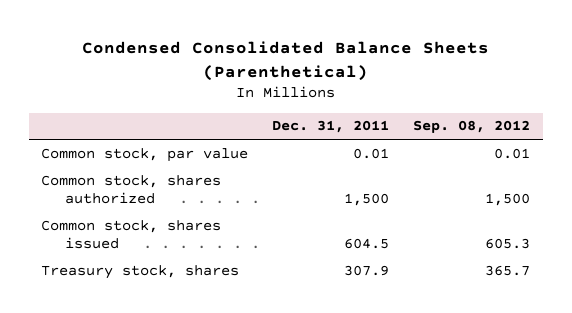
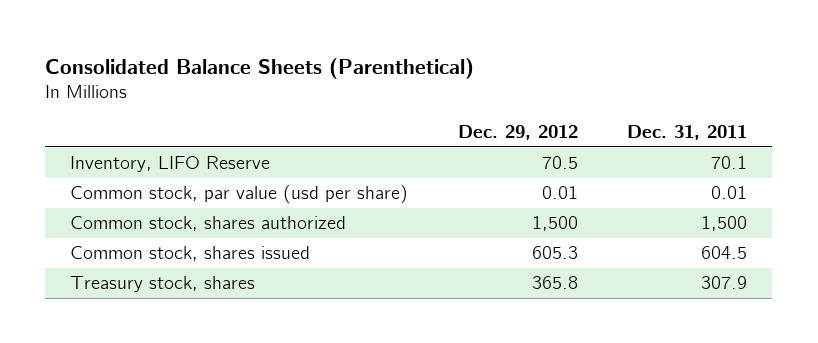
[81,40,489,81] Condensed Consolidated Balance Sheets (Parenthetical) -> [45,57,475,79] Consolidated Balance Sheets (Parenthetical)
[413,120,531,134] Sep. 08, 2012 -> none
none -> [457,124,578,140] Dec. 29, 2012
none -> [70,156,271,173] Inventory, LIFO Reserve
[41,147,249,162] Common stock, par value -> [70,184,409,205] Common stock, par value (usd per share)

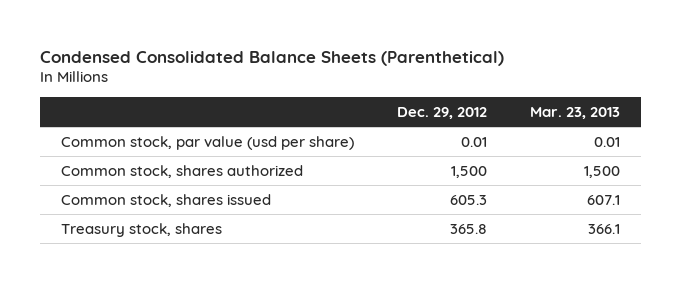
[45,57,475,79] Consolidated Balance Sheets (Parenthetical) -> [39,50,504,66] Condensed Consolidated Balance Sheets (Parenthetical)
[627,124,748,140] Dec. 31, 2011 -> none
none -> [529,106,620,119] Mar. 23, 2013
[70,156,271,173] Inventory, LIFO Reserve -> none

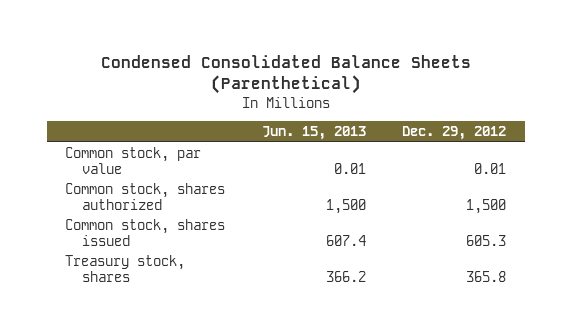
[529,106,620,119] Mar. 23, 2013 -> none
none -> [261,126,366,141] Jun. 15, 2013
[61,135,355,150] Common stock, par value (usd per share) -> [65,147,202,174] Common stock, par value

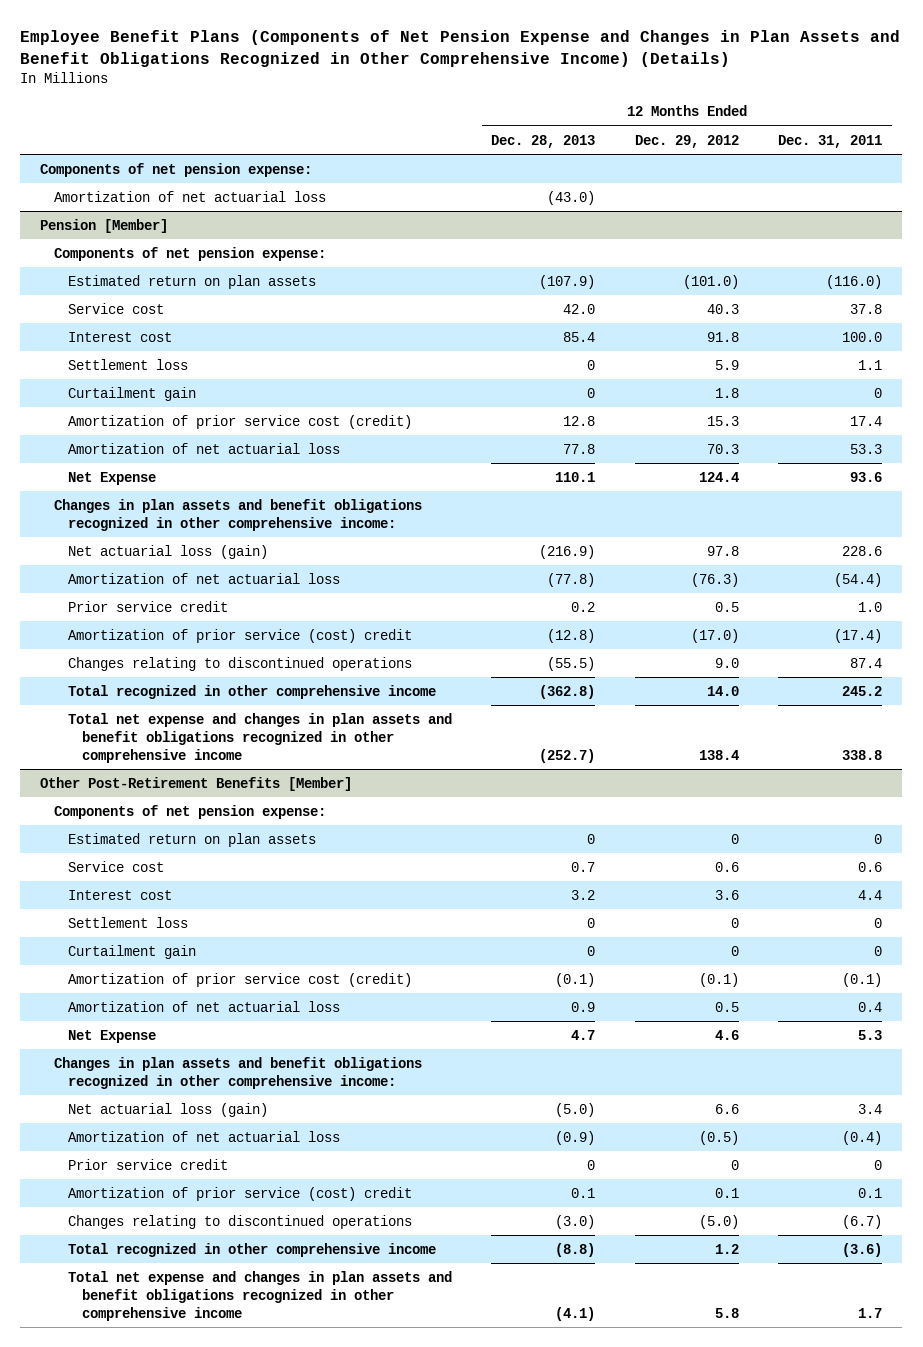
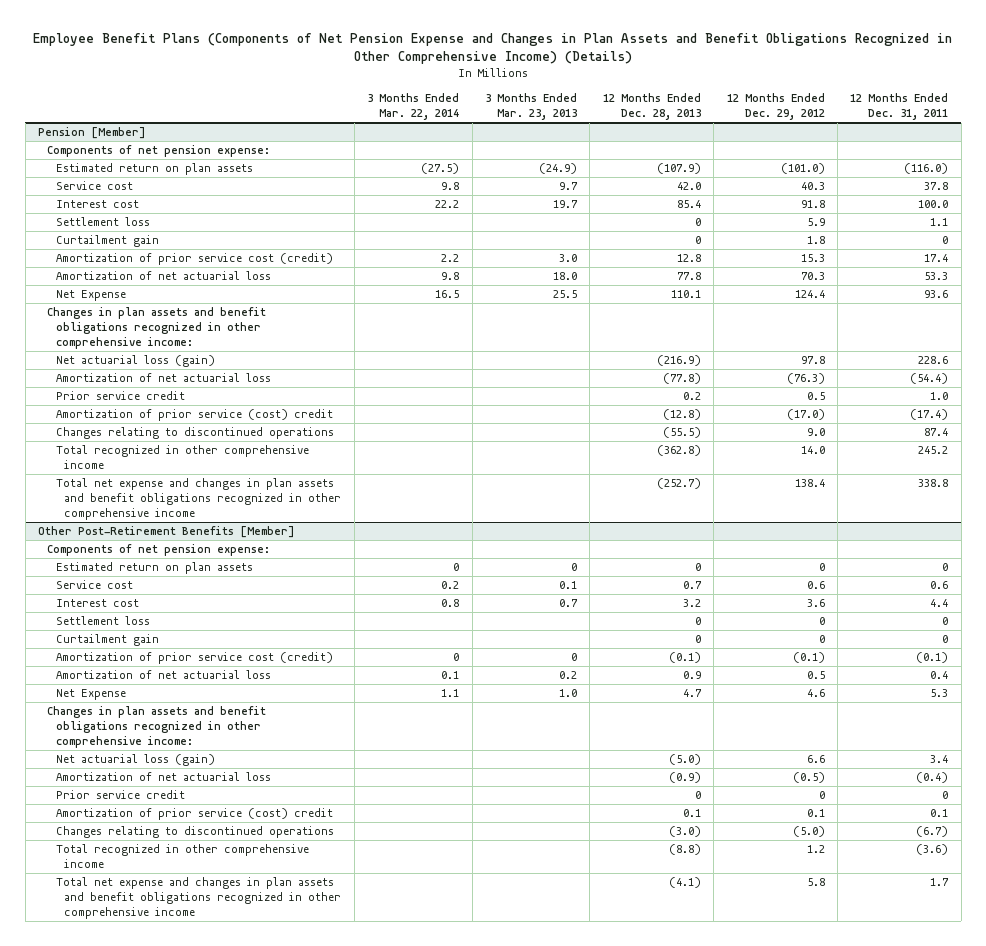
none -> [367,92,460,121] 3 Months Ended Mar. 22, 2014
none -> [485,92,578,121] 3 Months Ended Mar. 23, 2013
[40,162,313,177] Components of net pension expense: -> none
[54,190,327,202] Amortization of net actuarial loss -> none

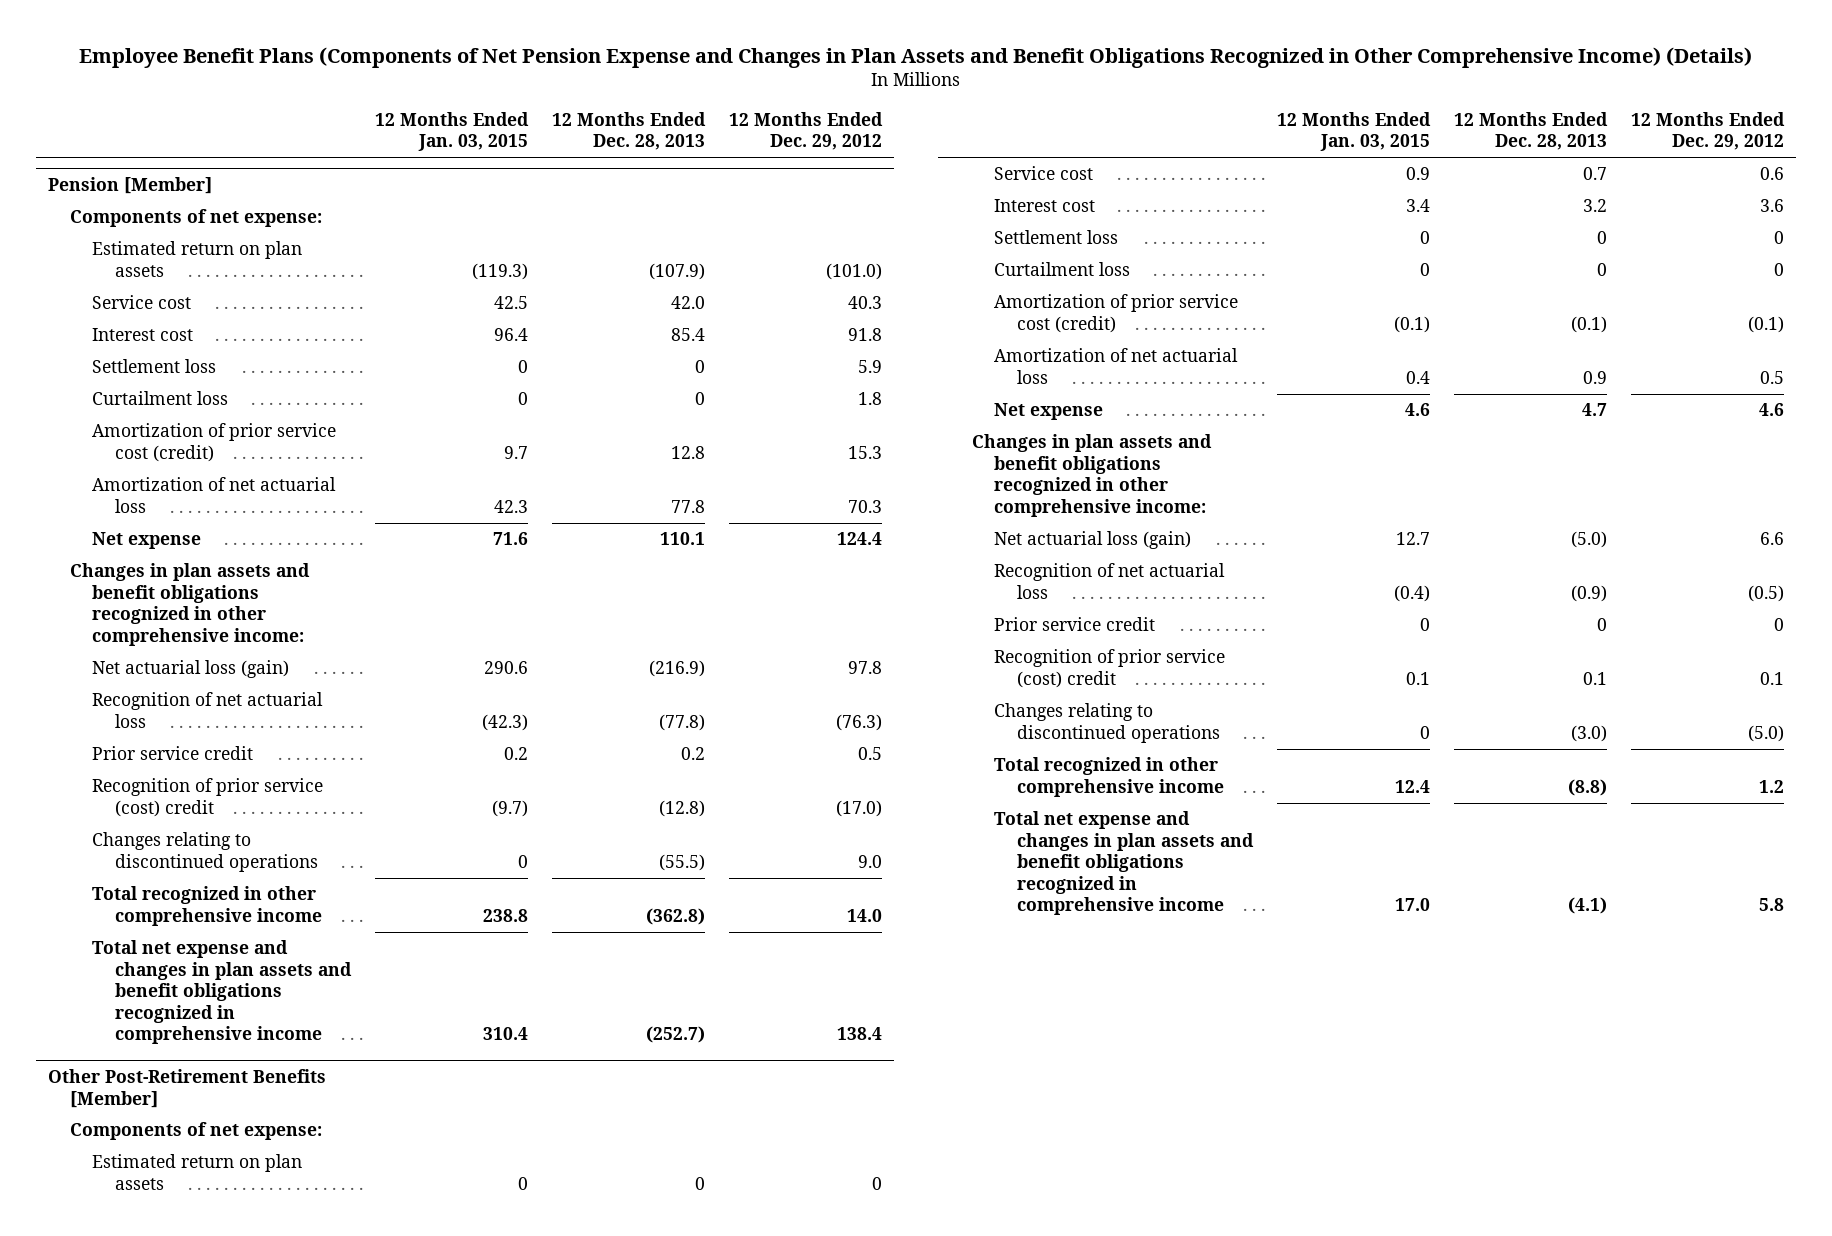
[367,92,460,121] 3 Months Ended Mar. 22, 2014 -> none
[485,92,578,121] 3 Months Ended Mar. 23, 2013 -> none
[850,92,949,121] 12 Months Ended Dec. 31, 2011 -> none
none -> [374,111,529,152] 12 Months Ended Jan. 03, 2015
[46,145,270,158] Components of net pension expense: -> [70,209,323,228] Components of net expense:
[55,235,159,248] Curtailment gain -> [92,391,229,406] Curtailment loss
[55,290,126,302] Net Expense -> [92,532,202,550] Net expense
[55,373,271,383] Amortization of net actuarial loss -> [92,692,324,728] Recognition of net actuarial loss
[55,409,333,422] Amortization of prior service (cost) credit -> [92,778,324,817] Recognition of prior service (cost) credit
[55,478,342,521] Total net expense and changes in plan assets and benefit obligations recognized in other comprehensive income -> [92,940,352,1045] Total net expense and changes in plan assets and benefit obligations recognized in comprehensive income
[46,544,270,557] Components of net pension expense: -> [70,1122,323,1141] Components of net expense:
[55,634,159,647] Curtailment gain -> [994,262,1131,277] Curtailment loss
[55,689,126,701] Net Expense -> [994,403,1104,421] Net expense
[55,772,271,782] Amortization of net actuarial loss -> [994,563,1226,599] Recognition of net actuarial loss
[55,808,333,821] Amortization of prior service (cost) credit -> [994,649,1226,688] Recognition of prior service (cost) credit
[55,877,342,920] Total net expense and changes in plan assets and benefit obligations recognized in other comprehensive income -> [994,811,1254,916] Total net expense and changes in plan assets and benefit obligations recognized in comprehensive income

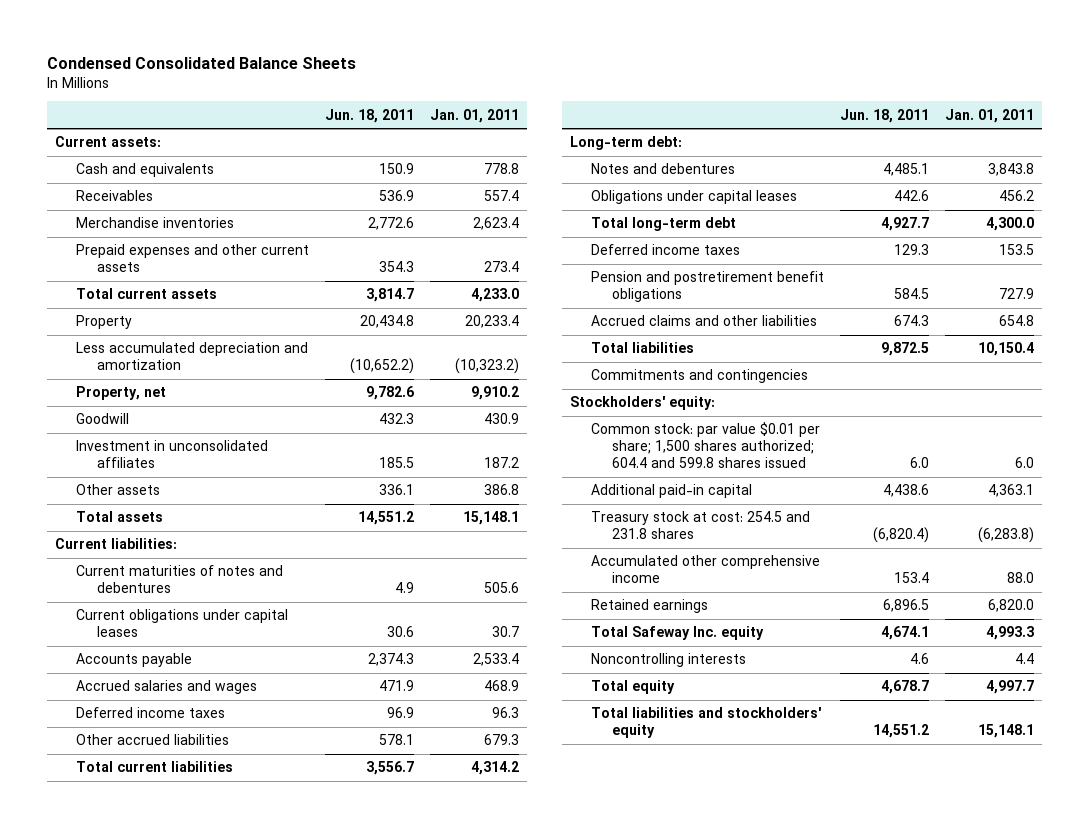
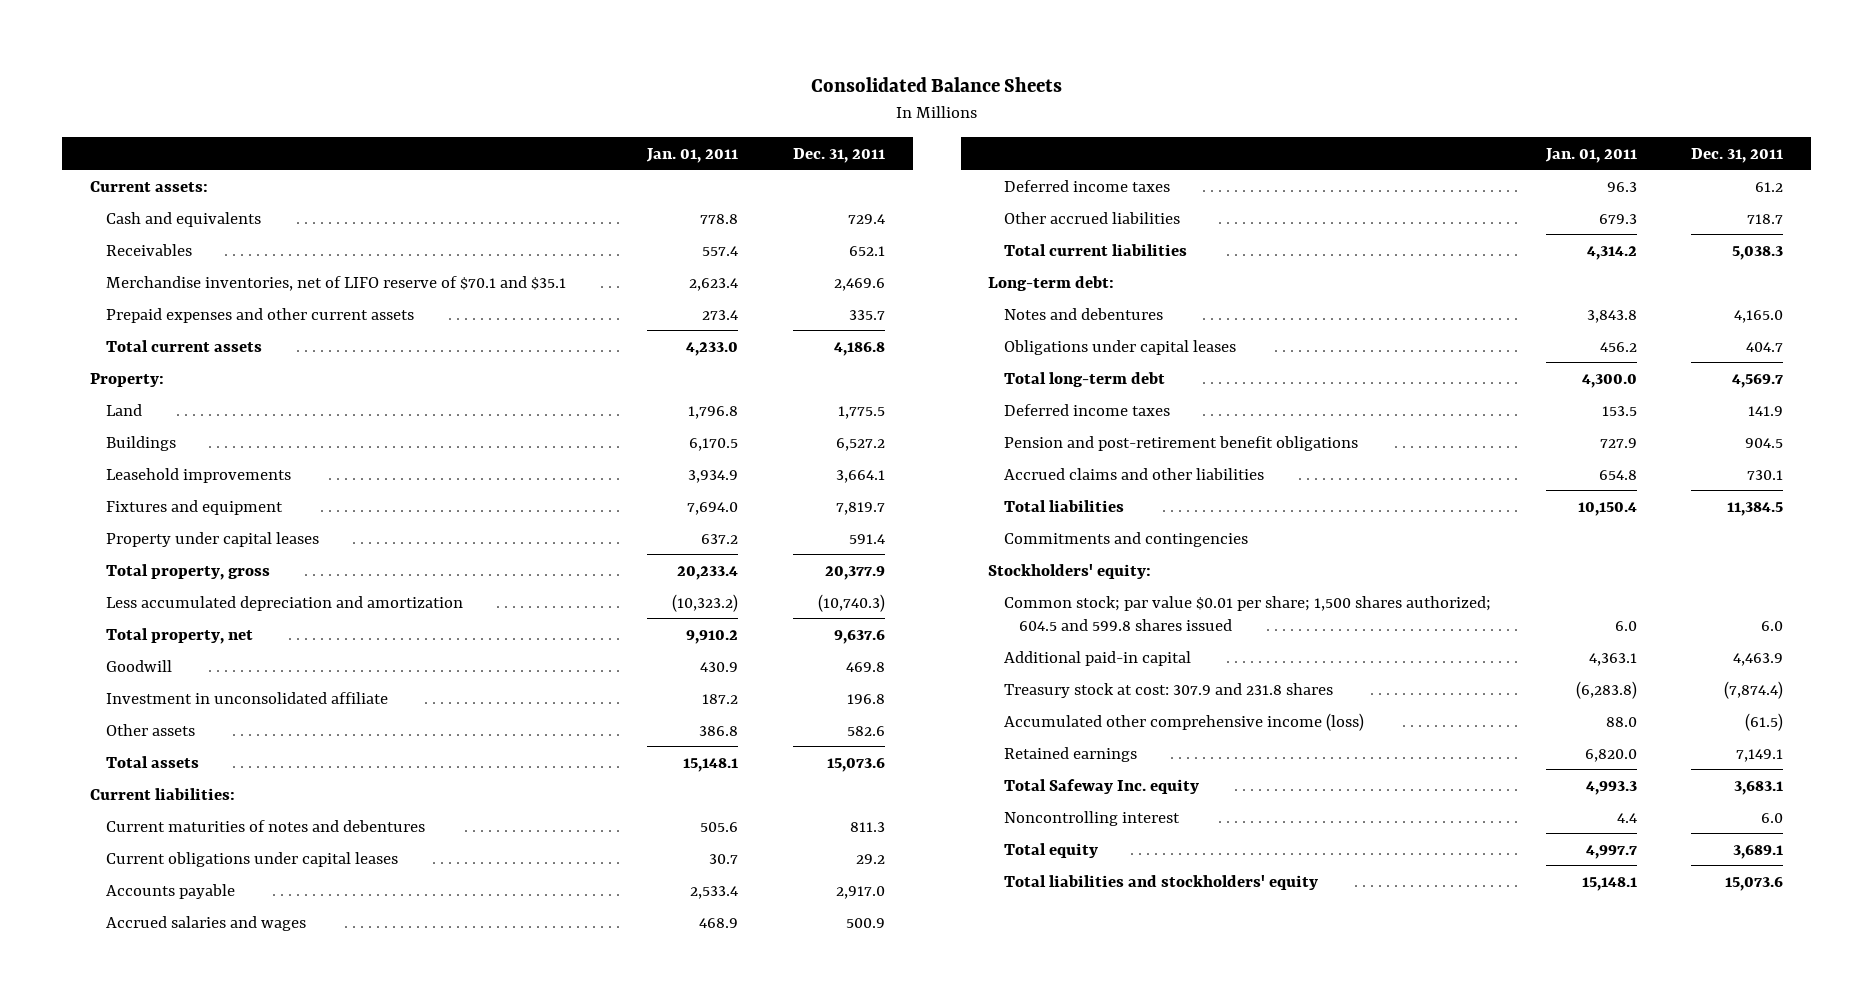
[47,56,357,69] Condensed Consolidated Balance Sheets -> [810,77,1062,93] Consolidated Balance Sheets
[324,108,414,123] Jun. 18, 2011 -> none
none -> [793,147,886,163] Dec. 31, 2011
[75,217,234,229] Merchandise inventories -> [105,275,566,291] Merchandise inventories, net of LIFO reserve of $70.1 and $35.1
none -> [89,372,164,387] Property:
none -> [105,403,142,416] Land
none -> [105,435,176,451] Buildings
none -> [105,467,291,483] Leasehold improvements
none -> [105,499,283,515] Fixtures and equipment
none -> [105,531,319,547] Property under capital leases
[75,315,132,330] Property -> [105,563,270,580] Total property, gross
[75,386,166,401] Property, net -> [105,627,253,644] Total property, net
[75,440,268,469] Investment in unconsolidated affiliates -> [105,691,388,704] Investment in unconsolidated affiliate
[590,271,824,303] Pension and postretirement benefit obligations -> [1003,435,1358,451] Pension and post-retirement benefit obligations
[590,422,820,469] Common stock: par value $0.01 per share; 1,500 shares authorized; 604.4 and 599.8 shares issued -> [1003,595,1491,631] Common stock; par value $0.01 per share; 1,500 shares authorized; 604.5 and 599.8 shares issued
[590,511,810,540] Treasury stock at cost: 254.5 and 231.8 shares -> [1003,682,1333,698] Treasury stock at cost: 307.9 and 231.8 shares
[590,555,820,584] Accumulated other comprehensive income -> [1003,712,1364,731] Accumulated other comprehensive income (loss)
[590,653,746,668] Noncontrolling interests -> [1003,810,1180,826] Noncontrolling interest

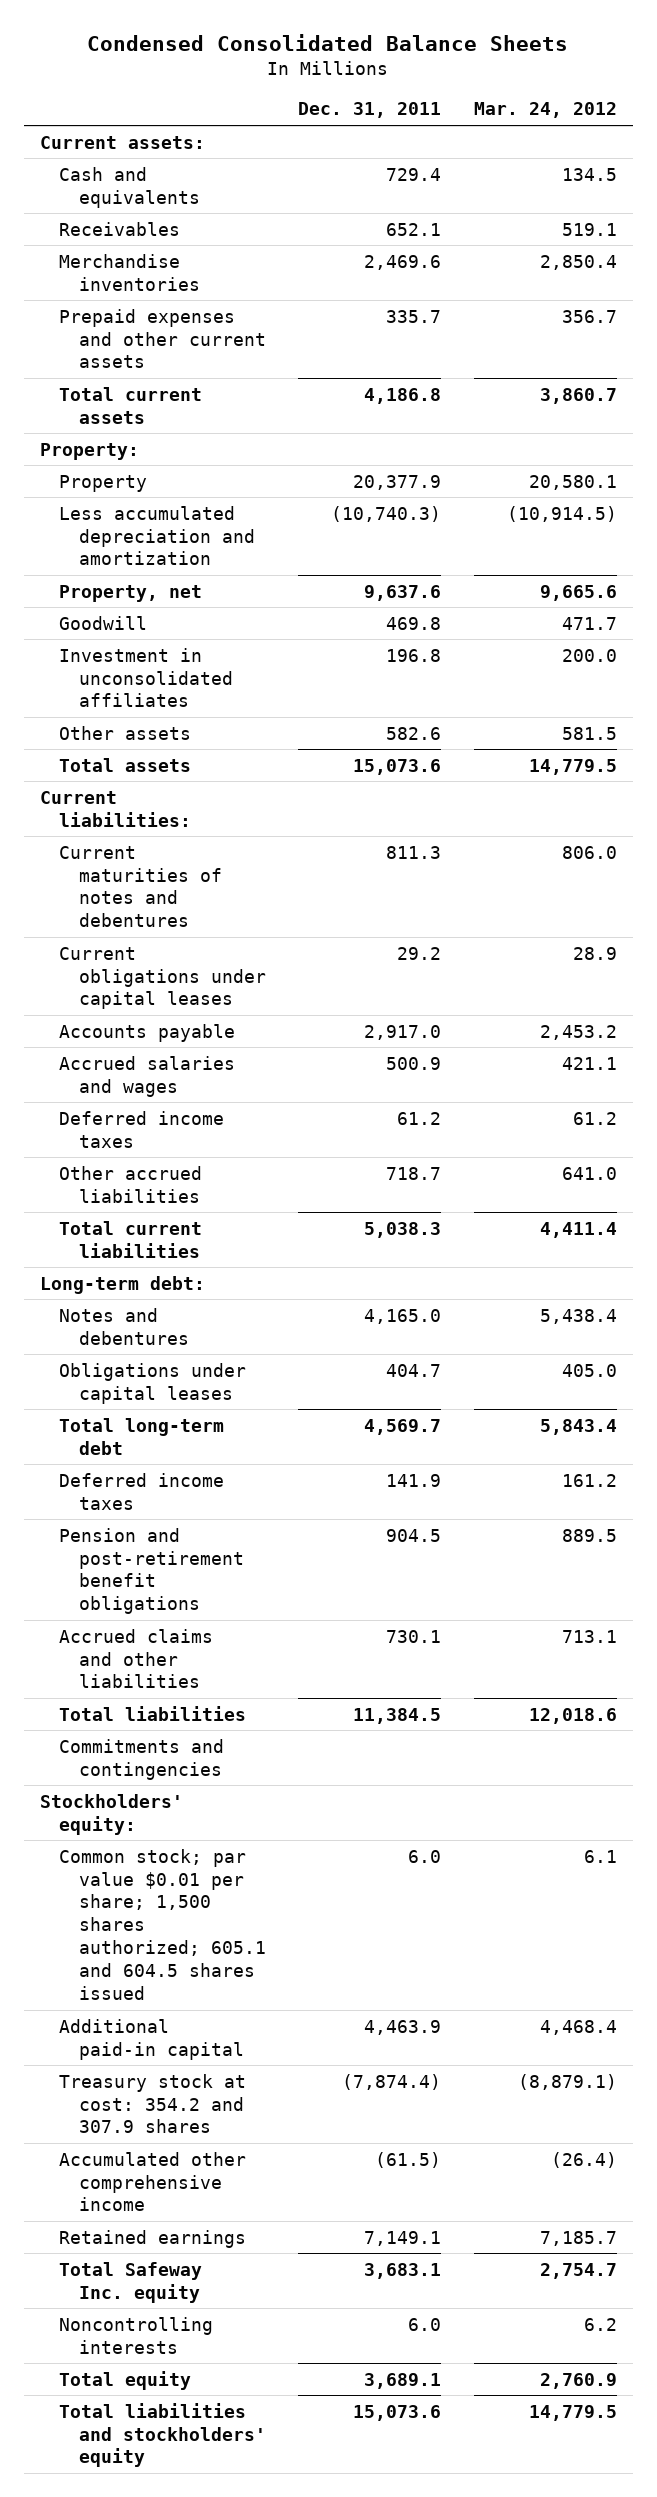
[810,77,1062,93] Consolidated Balance Sheets -> [87,34,569,52] Condensed Consolidated Balance Sheets
[646,147,739,163] Jan. 01, 2011 -> none
none -> [473,102,617,119] Mar. 24, 2012
[105,275,566,291] Merchandise inventories, net of LIFO reserve of $70.1 and $35.1 -> [59,253,200,291] Merchandise inventories
[105,403,142,416] Land -> none
[105,435,176,451] Buildings -> none
[105,467,291,483] Leasehold improvements -> none
[105,499,283,515] Fixtures and equipment -> none
[105,531,319,547] Property under capital leases -> none
[105,563,270,580] Total property, gross -> [59,474,148,492] Property
[105,627,253,644] Total property, net -> [59,584,203,602] Property, net
[105,691,388,704] Investment in unconsolidated affiliate -> [59,647,233,708] Investment in unconsolidated affiliates
[1003,595,1491,631] Common stock; par value $0.01 per share; 1,500 shares authorized; 604.5 and 599.8 shares issued -> [59,1848,266,2001] Common stock; par value $0.01 per share; 1,500 shares authorized; 605.1 and 604.5 shares issued
[1003,682,1333,698] Treasury stock at cost: 307.9 and 231.8 shares -> [59,2073,247,2134] Treasury stock at cost: 354.2 and 307.9 shares
[1003,712,1364,731] Accumulated other comprehensive income (loss) -> [59,2151,247,2212] Accumulated other comprehensive income
[1003,810,1180,826] Noncontrolling interest -> [59,2316,214,2354] Noncontrolling interests

